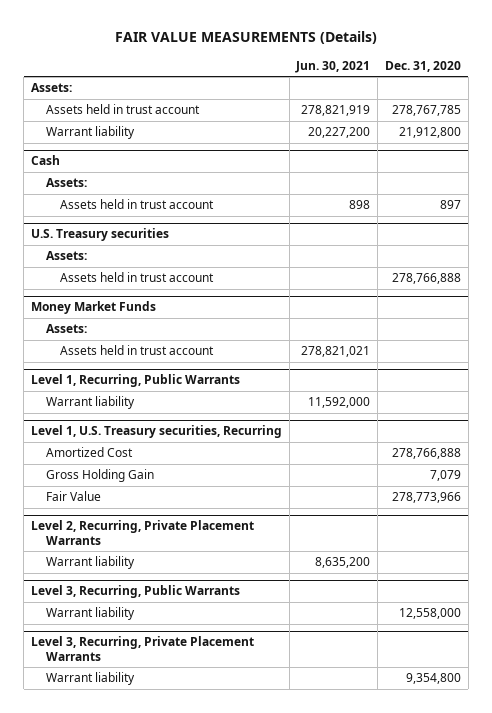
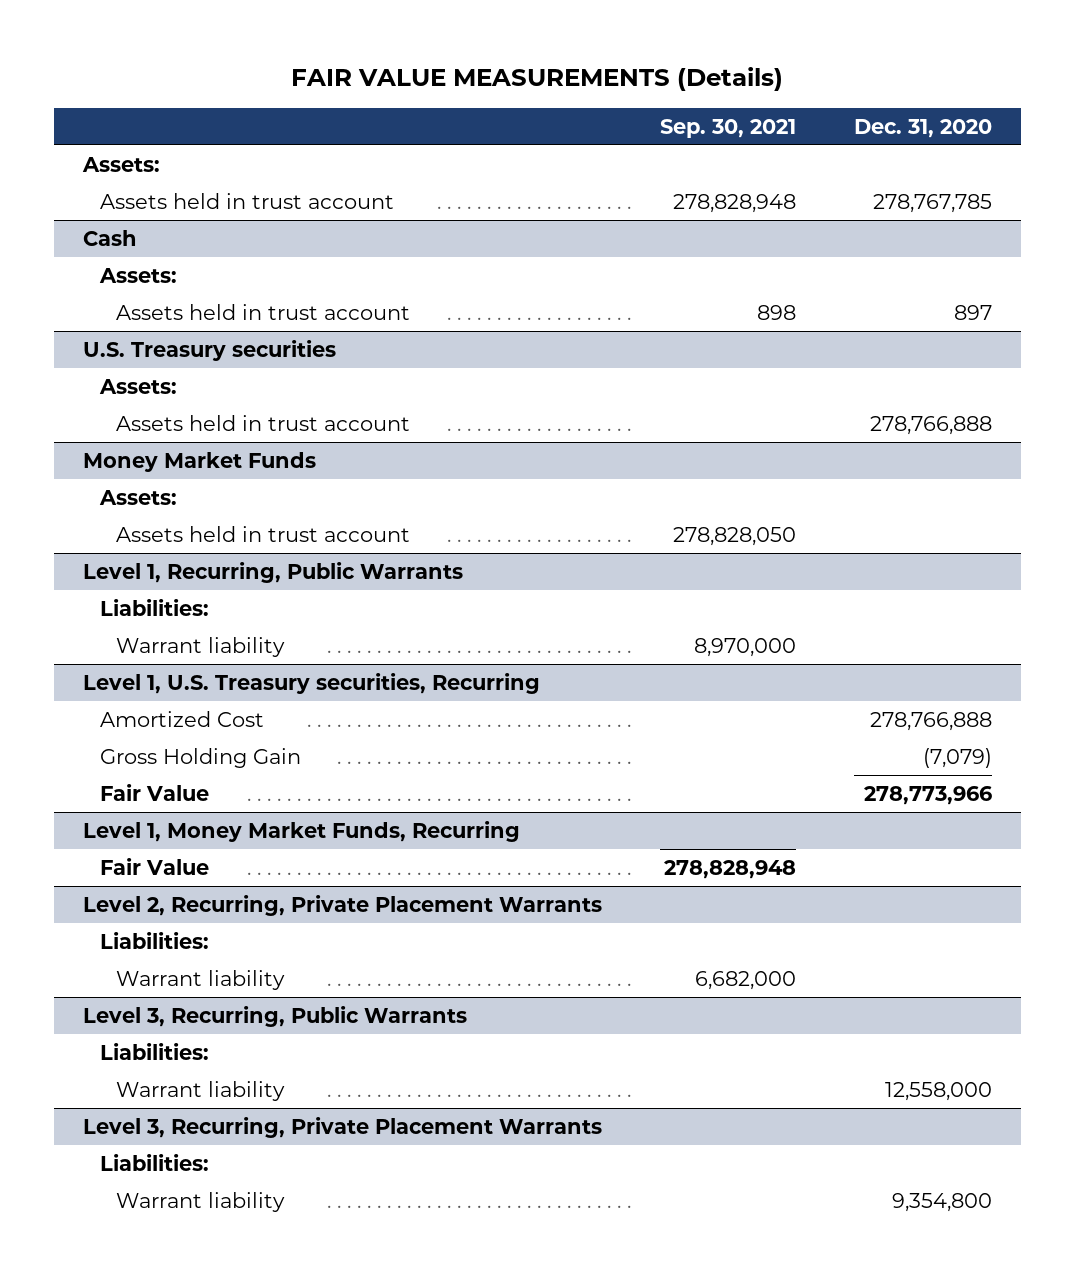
[295,60,371,73] Jun. 30, 2021 -> none
none -> [659,118,796,138] Sep. 30, 2021
[45,126,135,140] Warrant liability -> none
none -> [99,599,209,617] Liabilities:
[429,470,461,482] 7,079 -> [923,748,993,769] (7,079)
none -> [82,821,520,843] Level 1, Money Market Funds, Recurring
none -> [99,858,209,876] Fair Value
none -> [99,932,209,950] Liabilities:
none -> [99,1043,209,1061] Liabilities:
none -> [99,1154,209,1172] Liabilities:

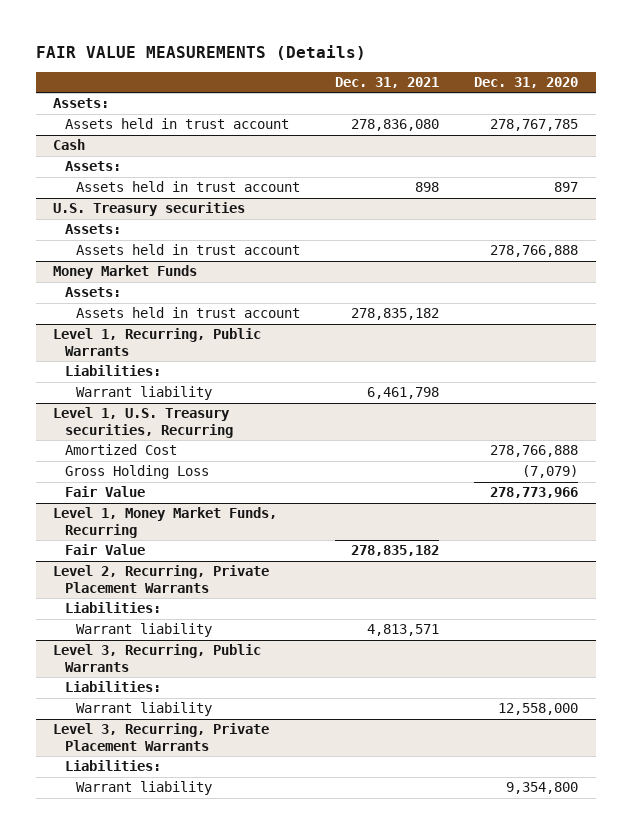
[659,118,796,138] Sep. 30, 2021 -> none
none -> [334,77,439,89] Dec. 31, 2021
[99,748,301,769] Gross Holding Gain -> [64,465,209,480] Gross Holding Loss

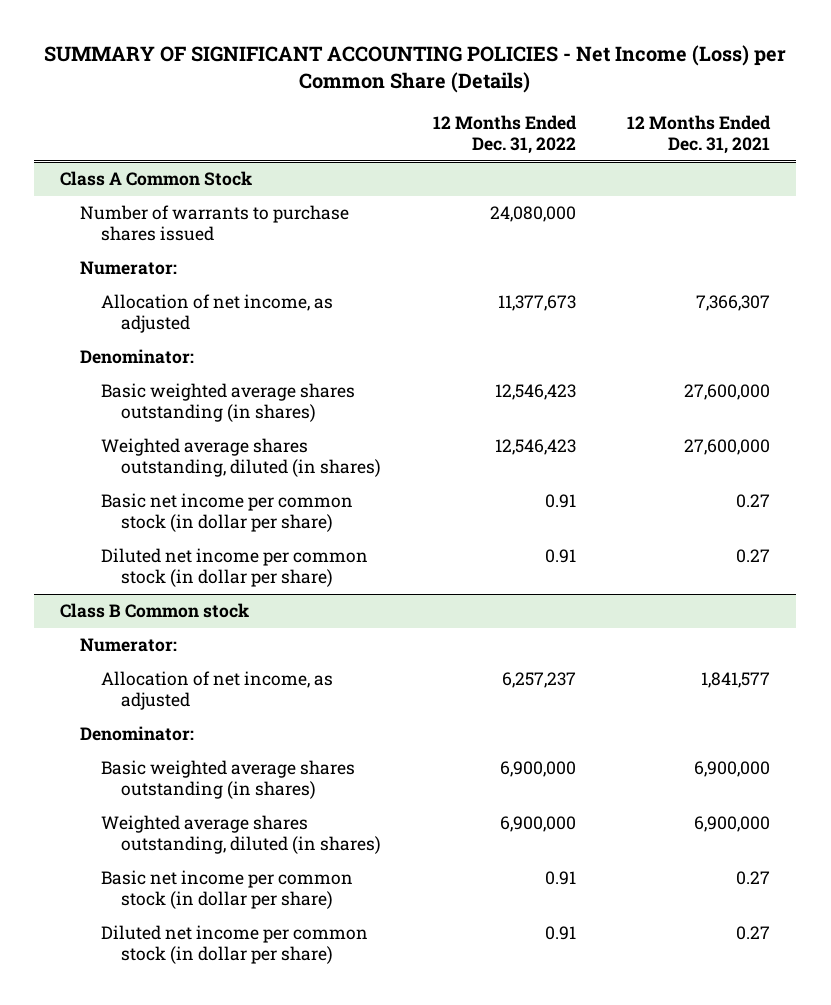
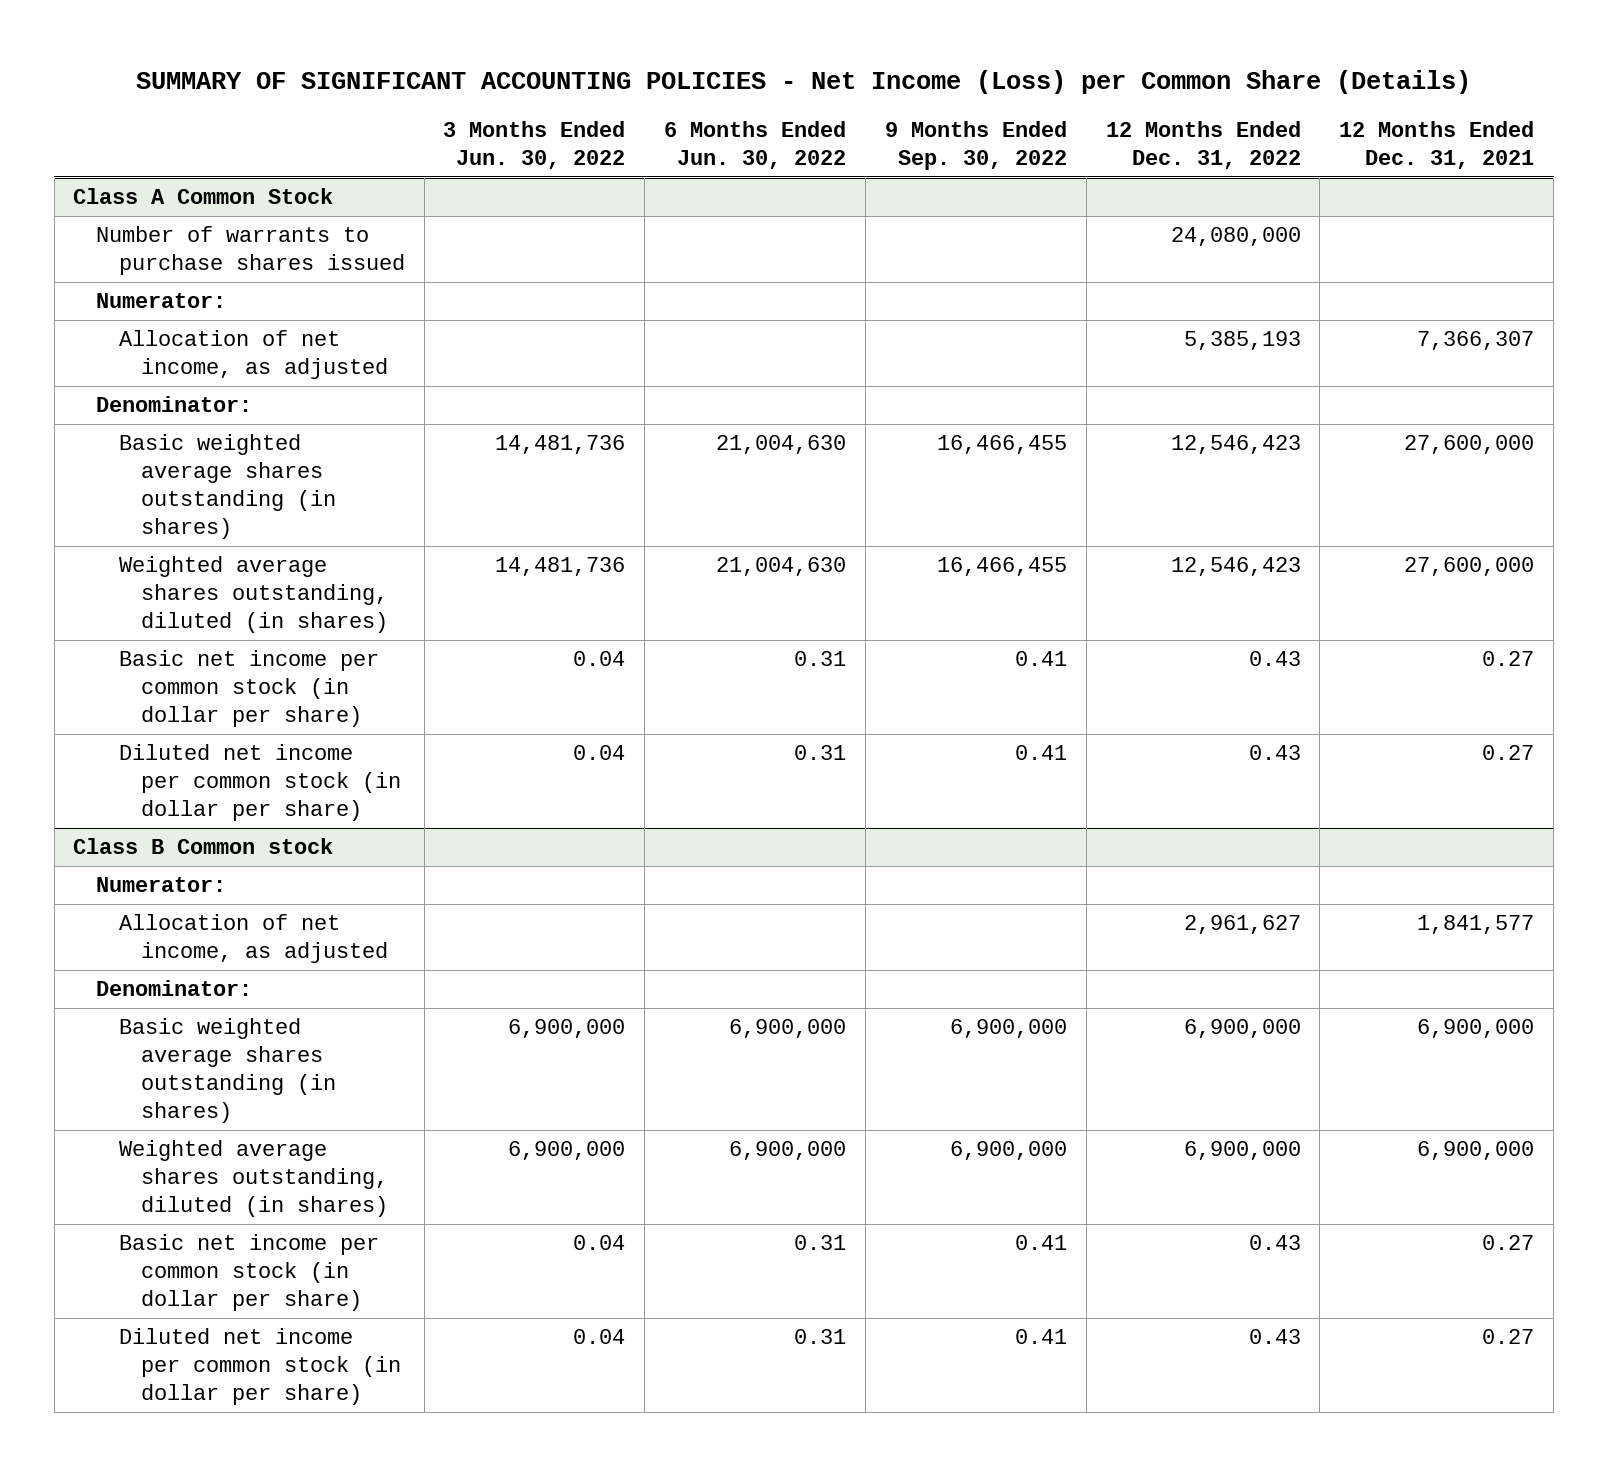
none -> [443,121,626,170] 3 Months Ended Jun. 30, 2022
none -> [664,121,847,170] 6 Months Ended Jun. 30, 2022
none -> [884,121,1067,171] 9 Months Ended Sep. 30, 2022
[497,295,576,312] 11,377,673 -> [1183,331,1301,351] 5,385,193
[544,494,576,509] 0.91 -> [1248,651,1301,667] 0.43
[544,549,576,564] 0.91 -> [1248,745,1301,761] 0.43
[501,672,576,689] 6,257,237 -> [1183,915,1301,935] 2,961,627
[544,871,576,886] 0.91 -> [1248,1235,1301,1251] 0.43
[544,926,576,941] 0.91 -> [1248,1329,1301,1345] 0.43

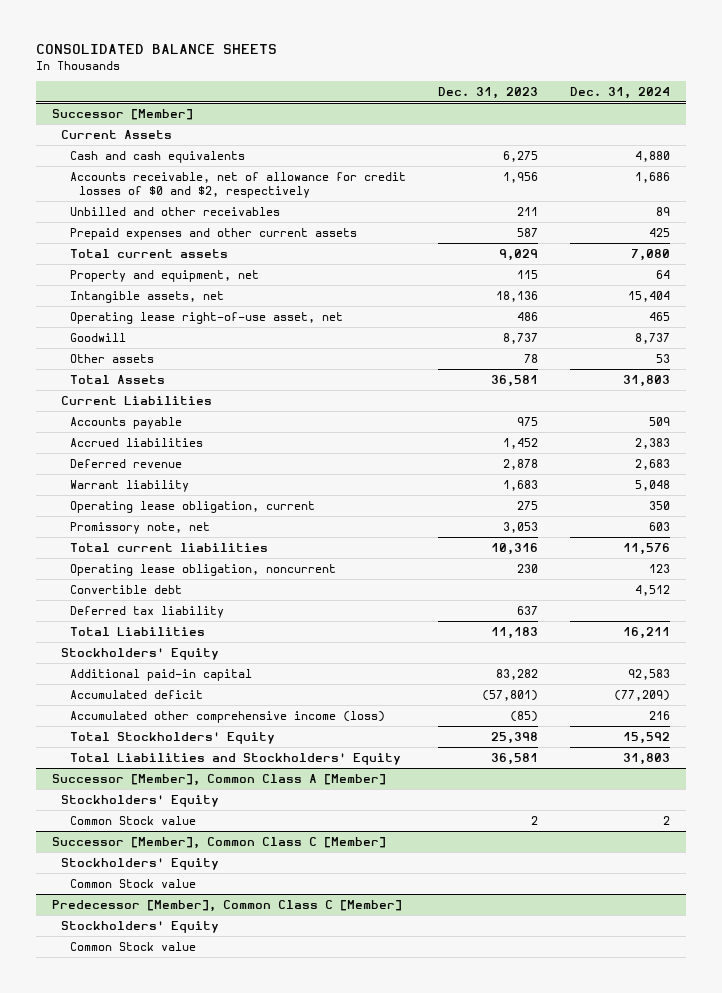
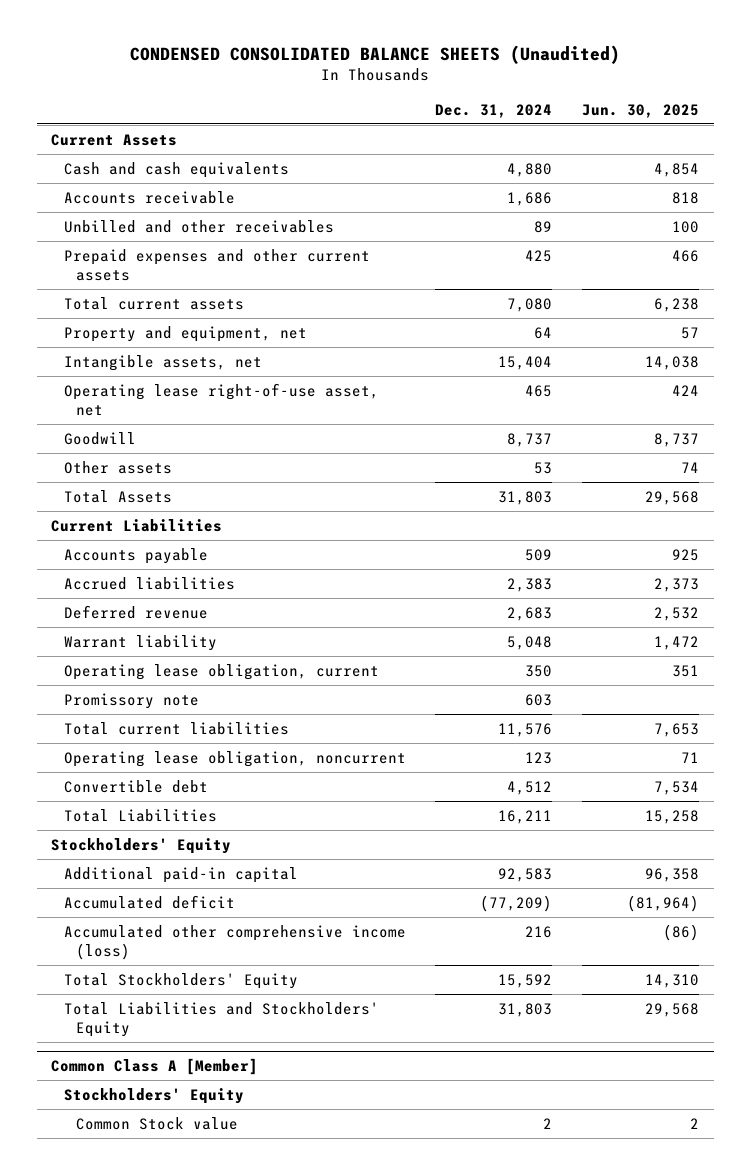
[36,44,278,55] CONSOLIDATED BALANCE SHEETS -> [130,44,621,64] CONDENSED CONSOLIDATED BALANCE SHEETS (Unaudited)
[437,86,538,99] Dec. 31, 2023 -> none
none -> [582,103,700,118] Jun. 30, 2025
[52,108,194,120] Successor [Member] -> none
[69,171,406,198] Accounts receivable, net of allowance for credit losses of $0 and $2, respectively -> [63,190,235,204] Accounts receivable
[69,521,210,534] Promissory note, net -> [63,692,199,709] Promissory note
[69,605,224,618] Deferred tax liability -> none
[52,773,387,786] Successor [Member], Common Class A [Member] -> [51,1058,259,1076] Common Class A [Member]
[52,836,387,849] Successor [Member], Common Class C [Member] -> none
[61,857,220,870] Stockholders' Equity -> none
[69,878,196,888] Common Stock value -> none
[52,899,403,912] Predecessor [Member], Common Class C [Member] -> none
[61,920,220,933] Stockholders' Equity -> none
[69,941,196,951] Common Stock value -> none

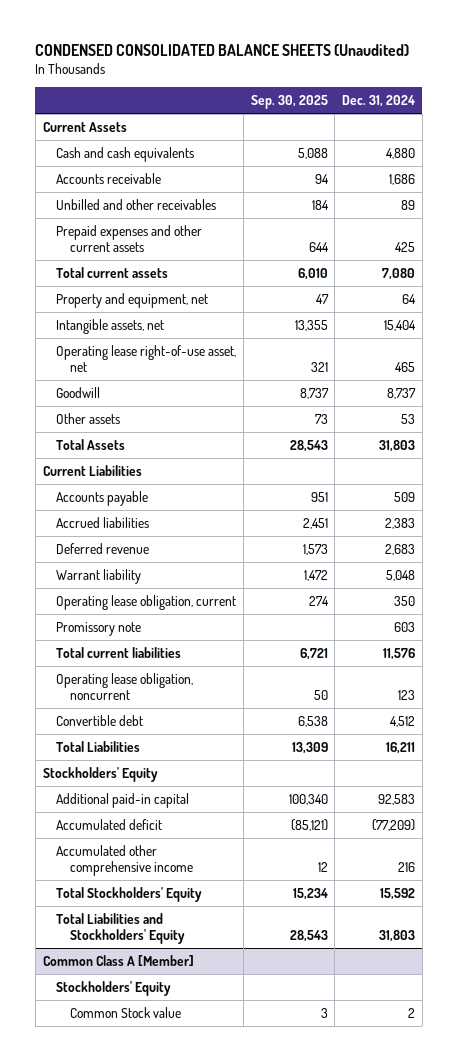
[582,103,700,118] Jun. 30, 2025 -> none
none -> [250,95,328,110] Sep. 30, 2025
[63,924,406,960] Accumulated other comprehensive income (loss) -> [56,844,193,876] Accumulated other comprehensive income

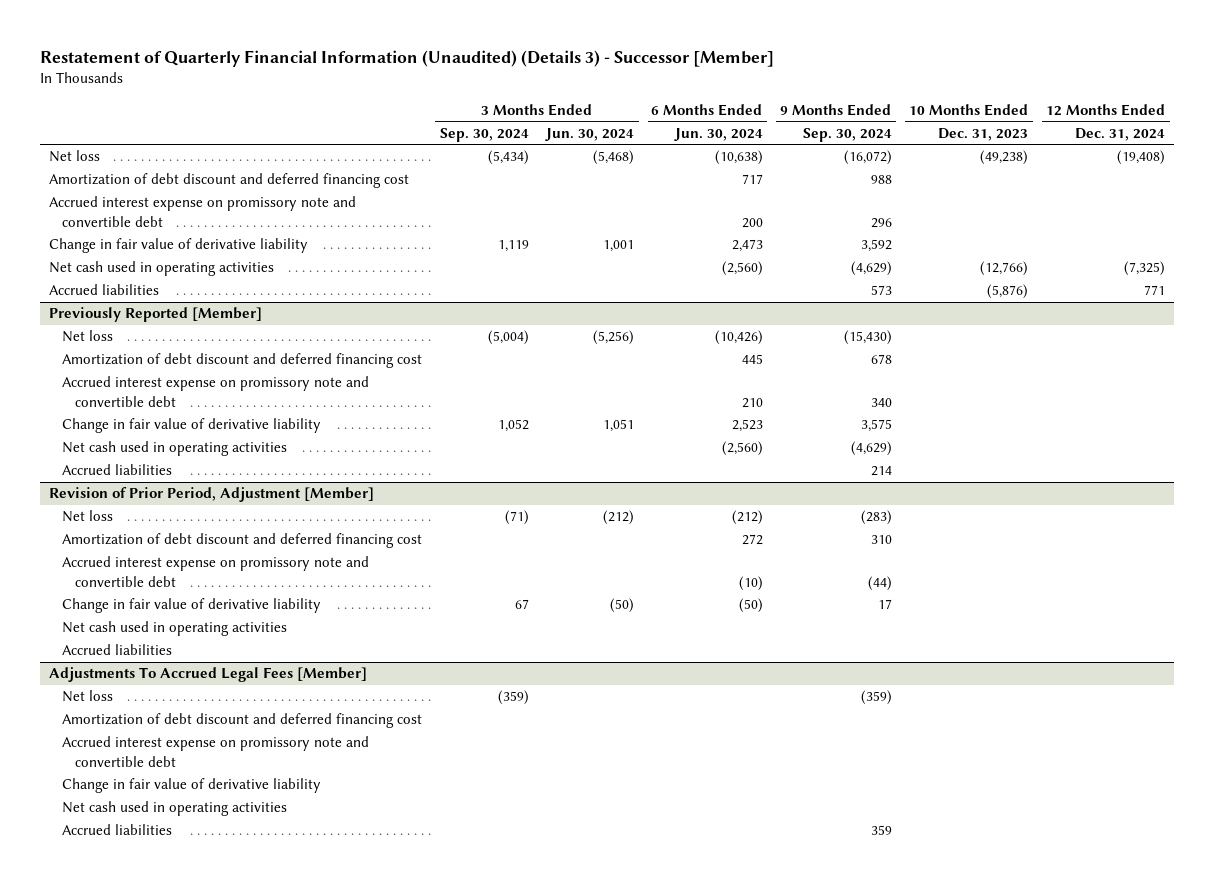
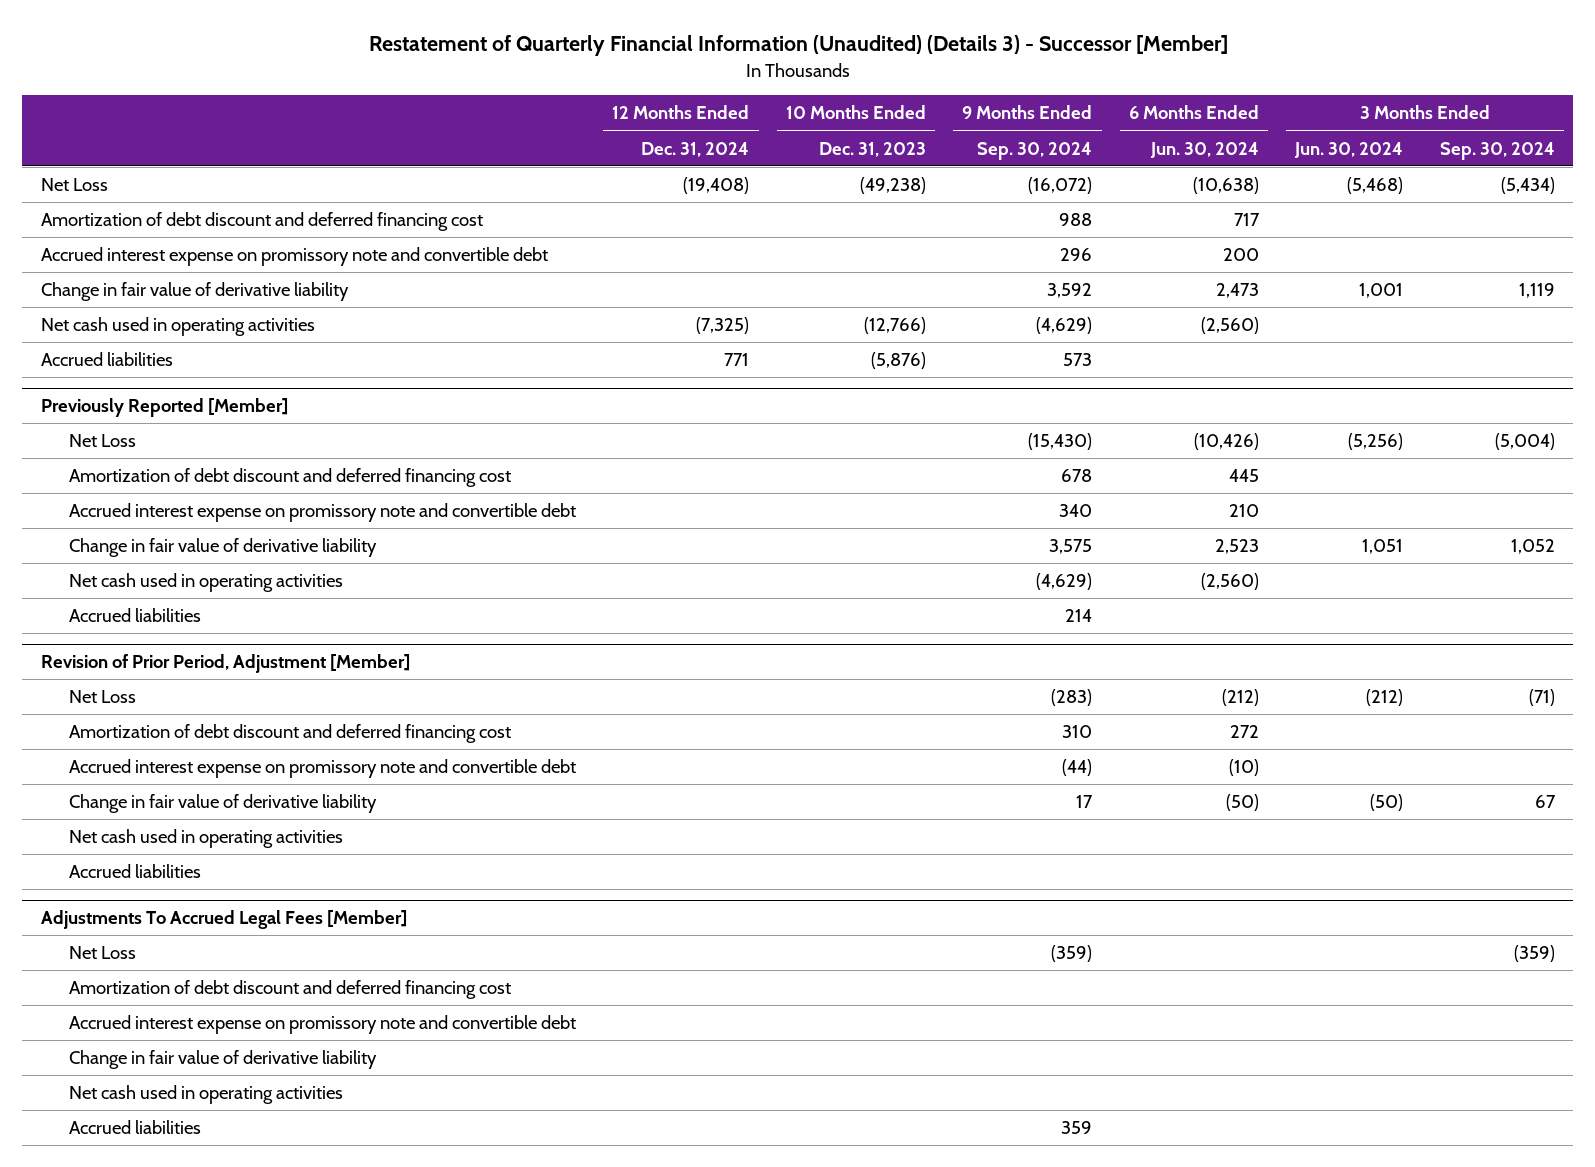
[48,150,100,163] Net loss -> [40,178,108,192] Net Loss
[61,330,113,343] Net loss -> [68,434,136,448] Net Loss
[61,510,113,523] Net loss -> [68,690,136,704] Net Loss
[61,690,113,703] Net loss -> [68,946,136,960] Net Loss

